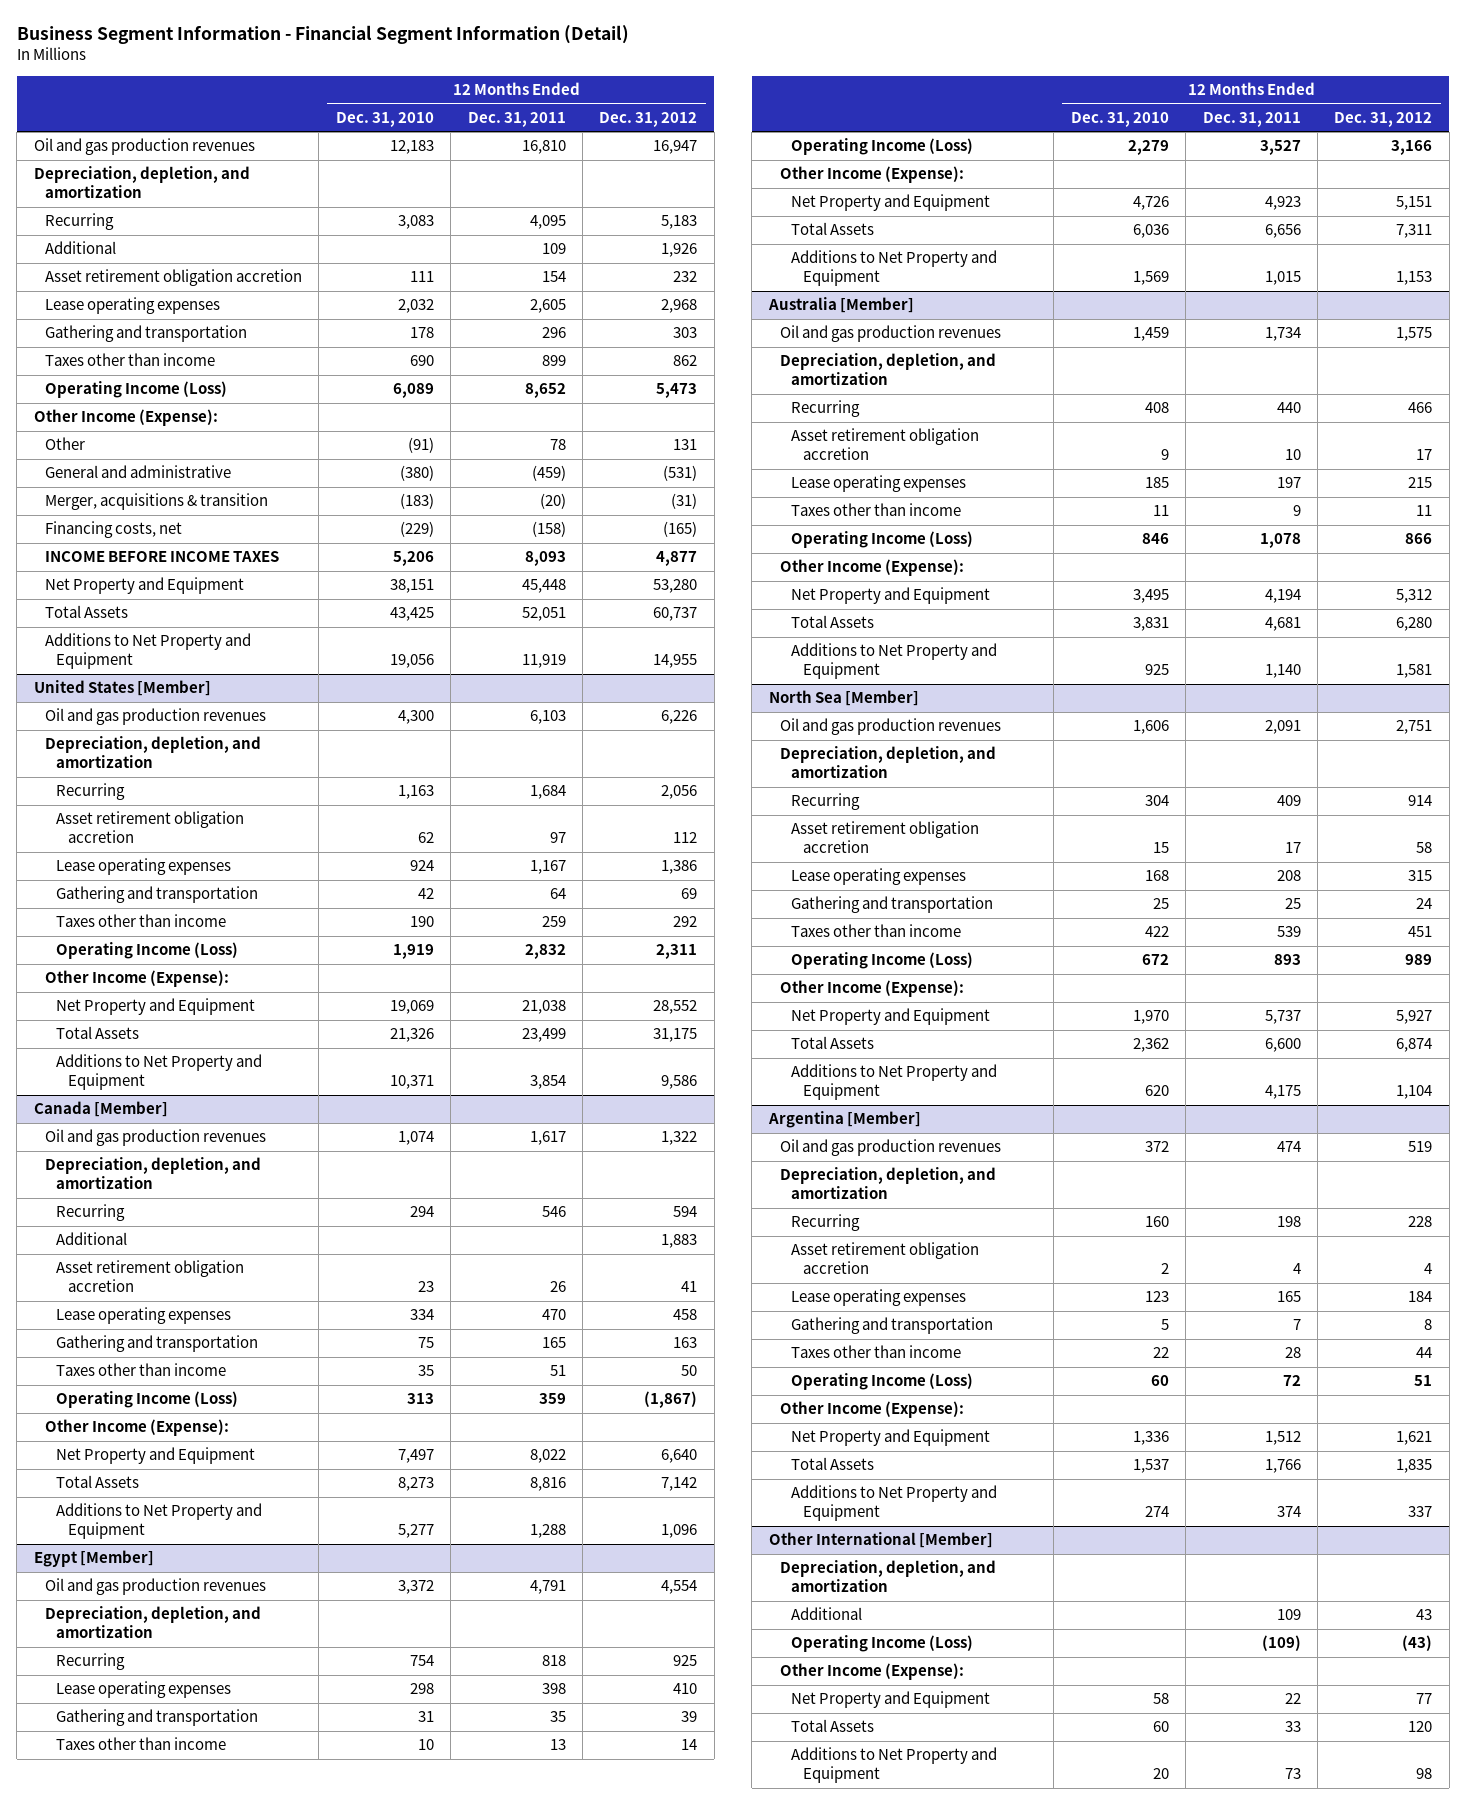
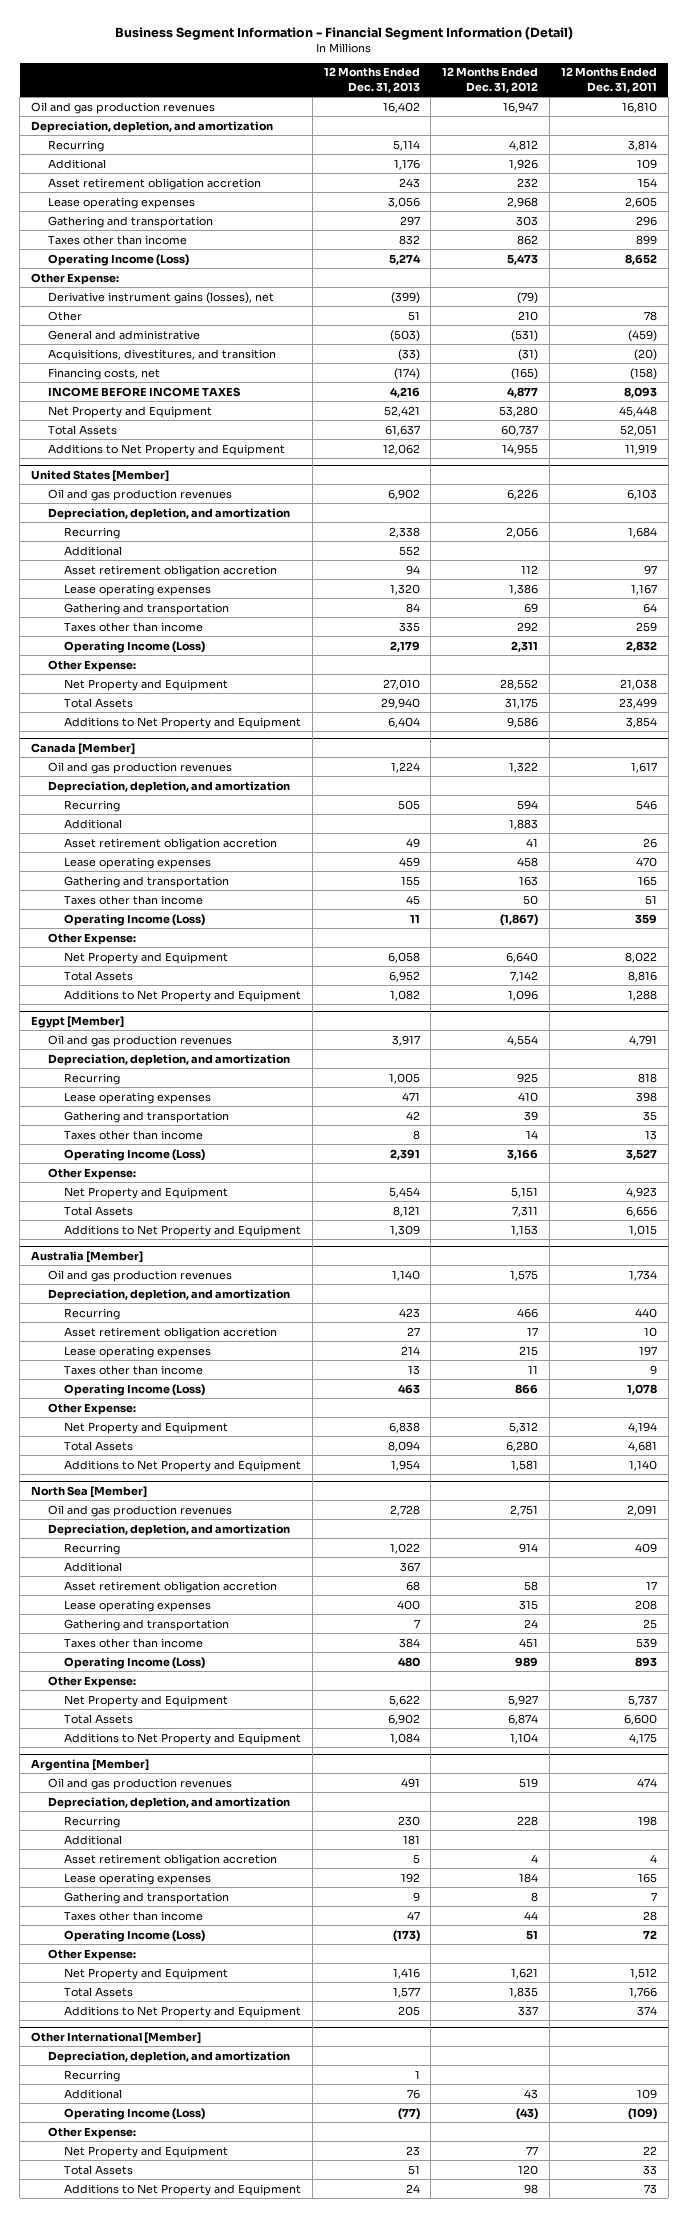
[335,111,434,127] Dec. 31, 2010 -> none
none -> [323,67,420,93] 12 Months Ended Dec. 31, 2013
[529,215,566,230] 4,095 -> [627,139,657,151] 3,814
[661,215,698,230] 5,183 -> [509,139,539,151] 4,812
[33,409,218,427] Other Income (Expense): -> [30,272,119,285] Other Expense:
none -> [47,291,274,304] Derivative instrument gains (losses), net
[673,439,698,451] 131 -> [518,310,539,321] 210
[45,493,269,511] Merger, acquisitions & transition -> [47,348,276,361] Acquisitions, divestitures, and transition
none -> [64,545,123,556] Additional
[45,970,230,988] Other Income (Expense): -> [47,659,136,672] Other Expense:
[45,1419,230,1437] Other Income (Expense): -> [47,932,136,945] Other Expense:
[780,166,965,184] Other Income (Expense): -> [47,1167,136,1180] Other Expense:
[780,559,965,577] Other Income (Expense): -> [47,1402,136,1415] Other Expense:
none -> [64,1561,123,1572] Additional
[780,980,965,998] Other Income (Expense): -> [47,1675,136,1688] Other Expense:
none -> [64,1834,123,1845] Additional
[780,1401,965,1419] Other Income (Expense): -> [47,1948,136,1961] Other Expense:
none -> [64,2069,121,2082] Recurring
[780,1663,965,1681] Other Income (Expense): -> [47,2126,136,2139] Other Expense:

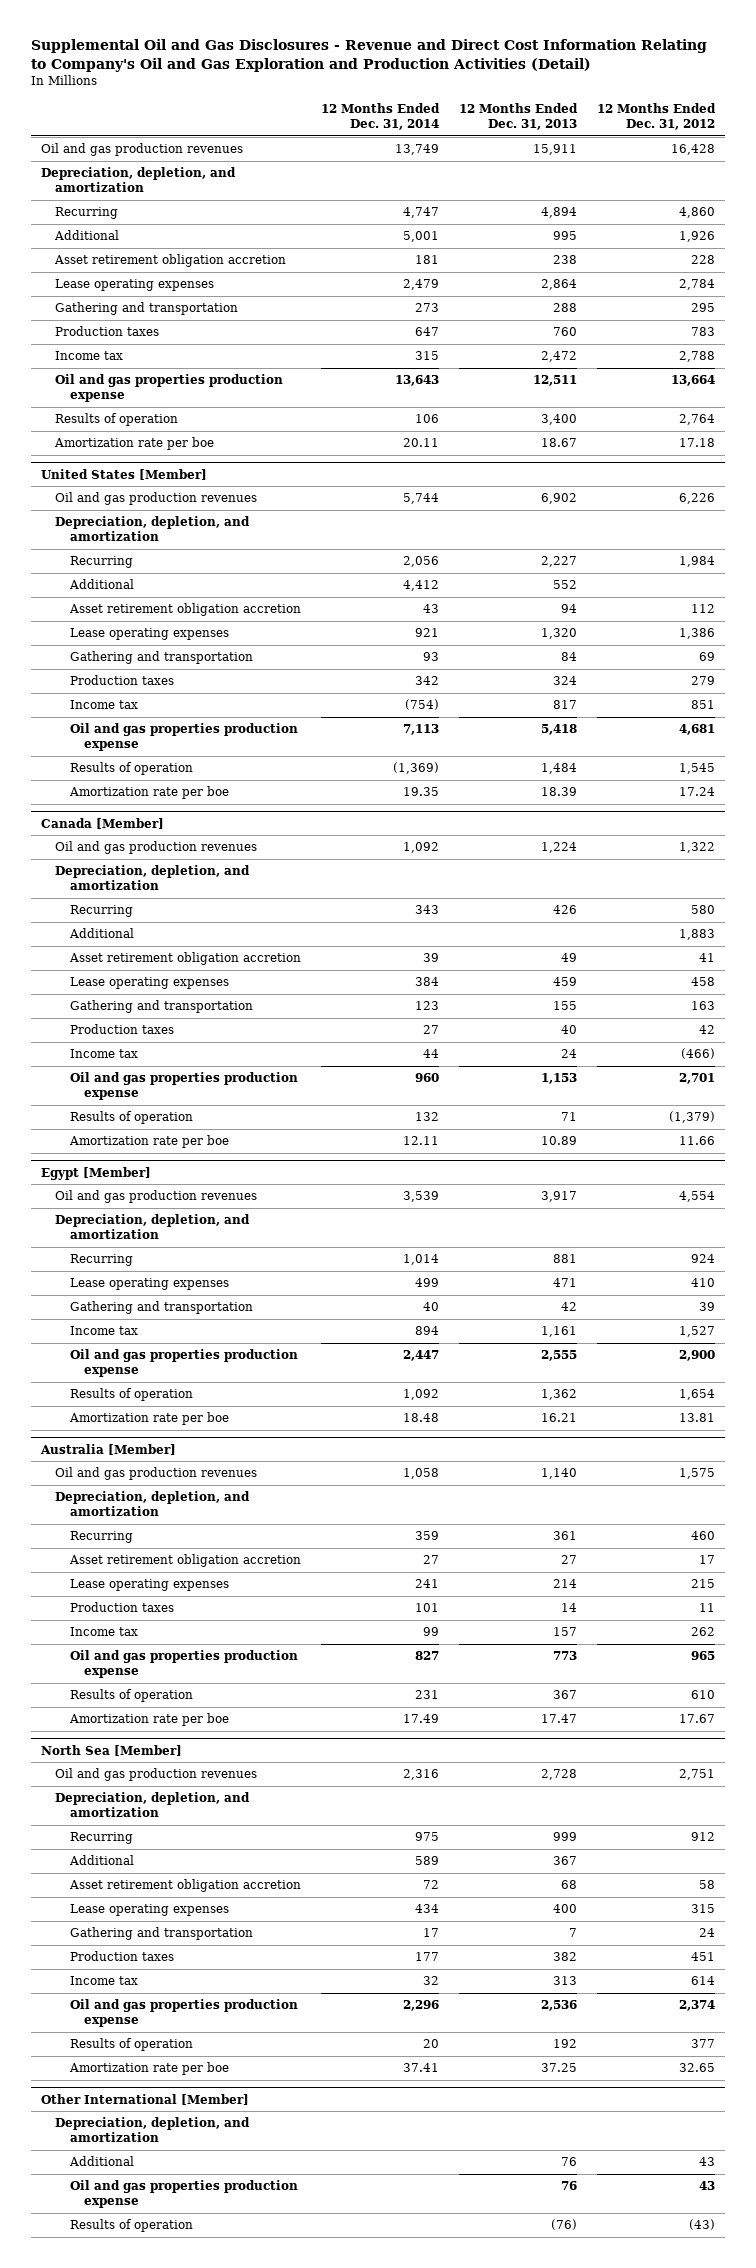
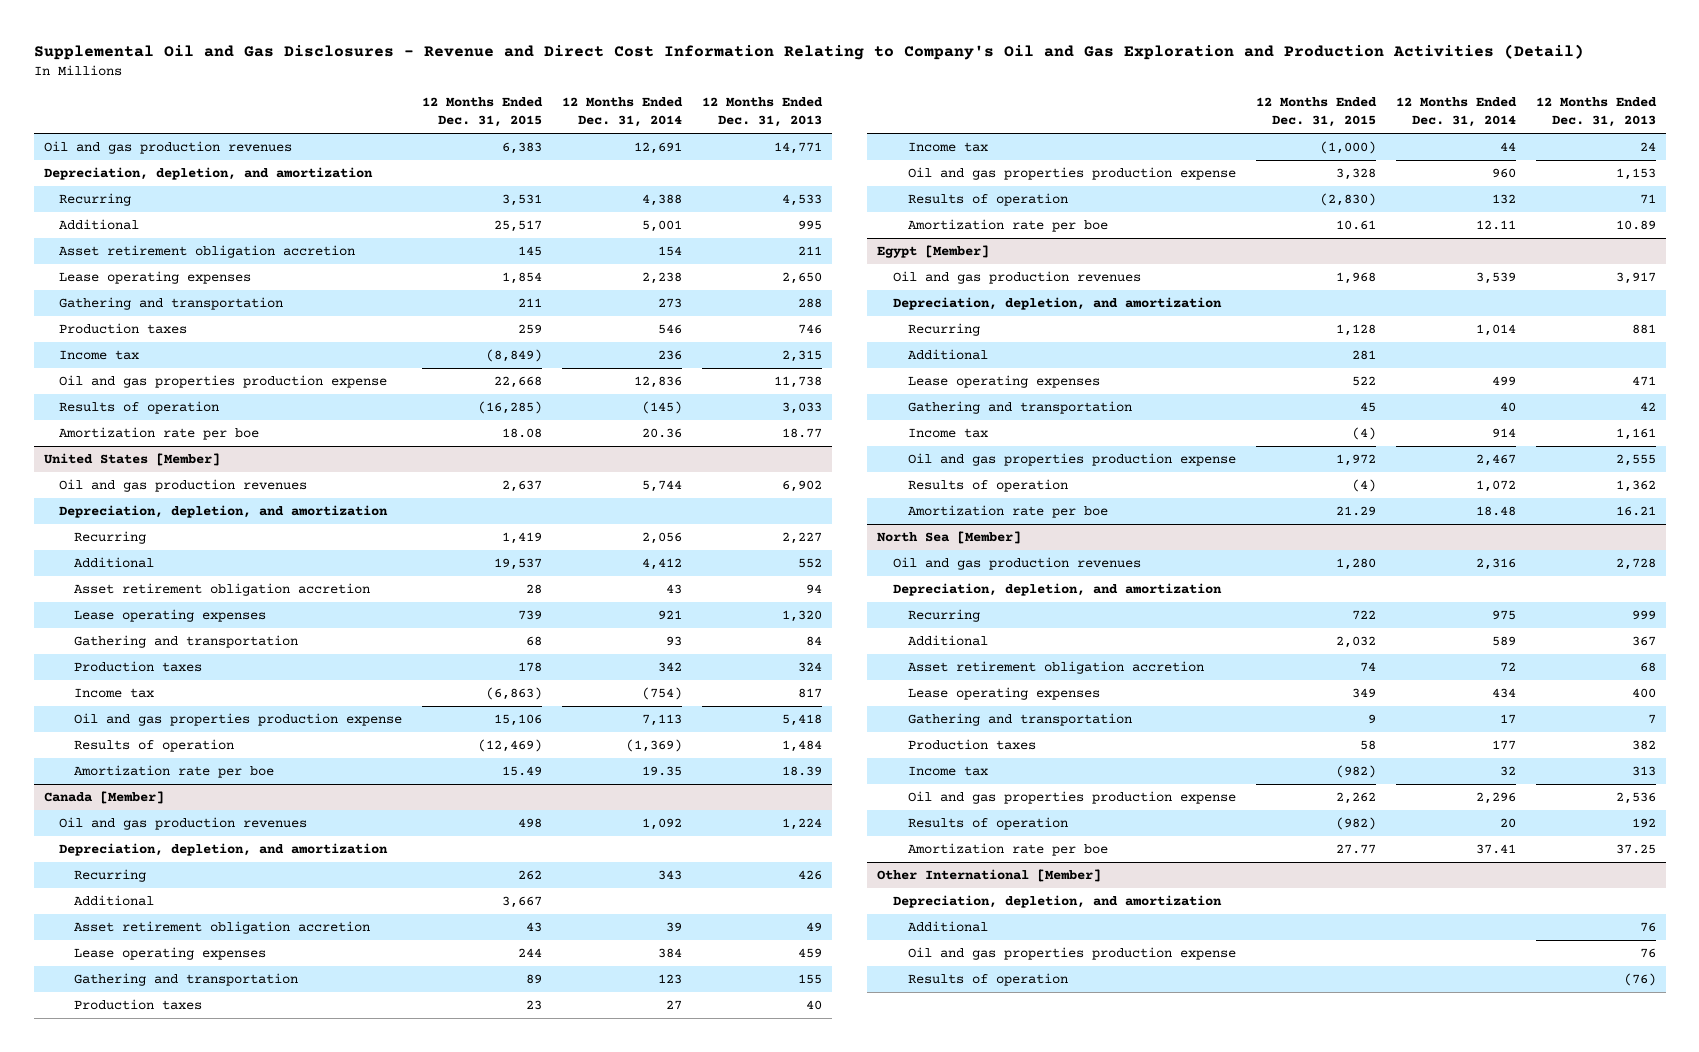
[597,103,717,131] 12 Months Ended Dec. 31, 2012 -> none
none -> [422,97,544,128] 12 Months Ended Dec. 31, 2015
[394,144,439,156] 13,749 -> [634,142,683,155] 12,691
[533,144,578,156] 15,911 -> [774,142,823,155] 14,771
[402,207,439,219] 4,747 -> [642,194,683,207] 4,388
[541,207,578,219] 4,894 -> [782,194,823,207] 4,533
[414,255,439,265] 181 -> [658,246,683,257] 154
[553,255,578,265] 238 -> [798,246,823,256] 211
[402,279,439,291] 2,479 -> [642,272,683,285] 2,238
[541,279,578,291] 2,864 -> [782,272,823,285] 2,650
[414,327,439,337] 647 -> [658,324,683,335] 546
[553,327,578,337] 760 -> [798,324,823,335] 746
[414,351,439,361] 315 -> [658,350,683,361] 236
[541,351,578,363] 2,472 -> [782,350,823,363] 2,315
[394,375,439,387] 13,643 -> [634,376,683,389] 12,836
[533,375,578,387] 12,511 -> [774,376,823,389] 11,738
[414,414,439,424] 106 -> [642,401,683,415] (145)
[541,414,578,426] 3,400 -> [782,402,823,415] 3,033
[402,438,439,448] 20.11 -> [642,428,683,439] 20.36
[541,438,578,448] 18.67 -> [782,428,823,439] 18.77
none -> [908,349,989,361] Additional
[414,1326,439,1336] 894 -> [1491,428,1516,439] 914
[402,1350,439,1362] 2,447 -> [1475,454,1516,467] 2,467
[402,1389,439,1401] 1,092 -> [1475,480,1516,493] 1,072
[40,1443,177,1455] Australia [Member] -> none
[55,1467,258,1481] Oil and gas production revenues -> none
[55,1491,251,1517] Depreciation, depletion, and amortization -> none
[69,1531,133,1544] Recurring -> none
[68,1554,301,1568] Asset retirement obligation accretion -> none
[69,1579,229,1592] Lease operating expenses -> none
[69,1602,174,1613] Production taxes -> none
[69,1627,138,1637] Income tax -> none
[69,1650,298,1679] Oil and gas properties production expense -> none
[69,1689,193,1703] Results of operation -> none
[68,1713,229,1727] Amortization rate per boe -> none

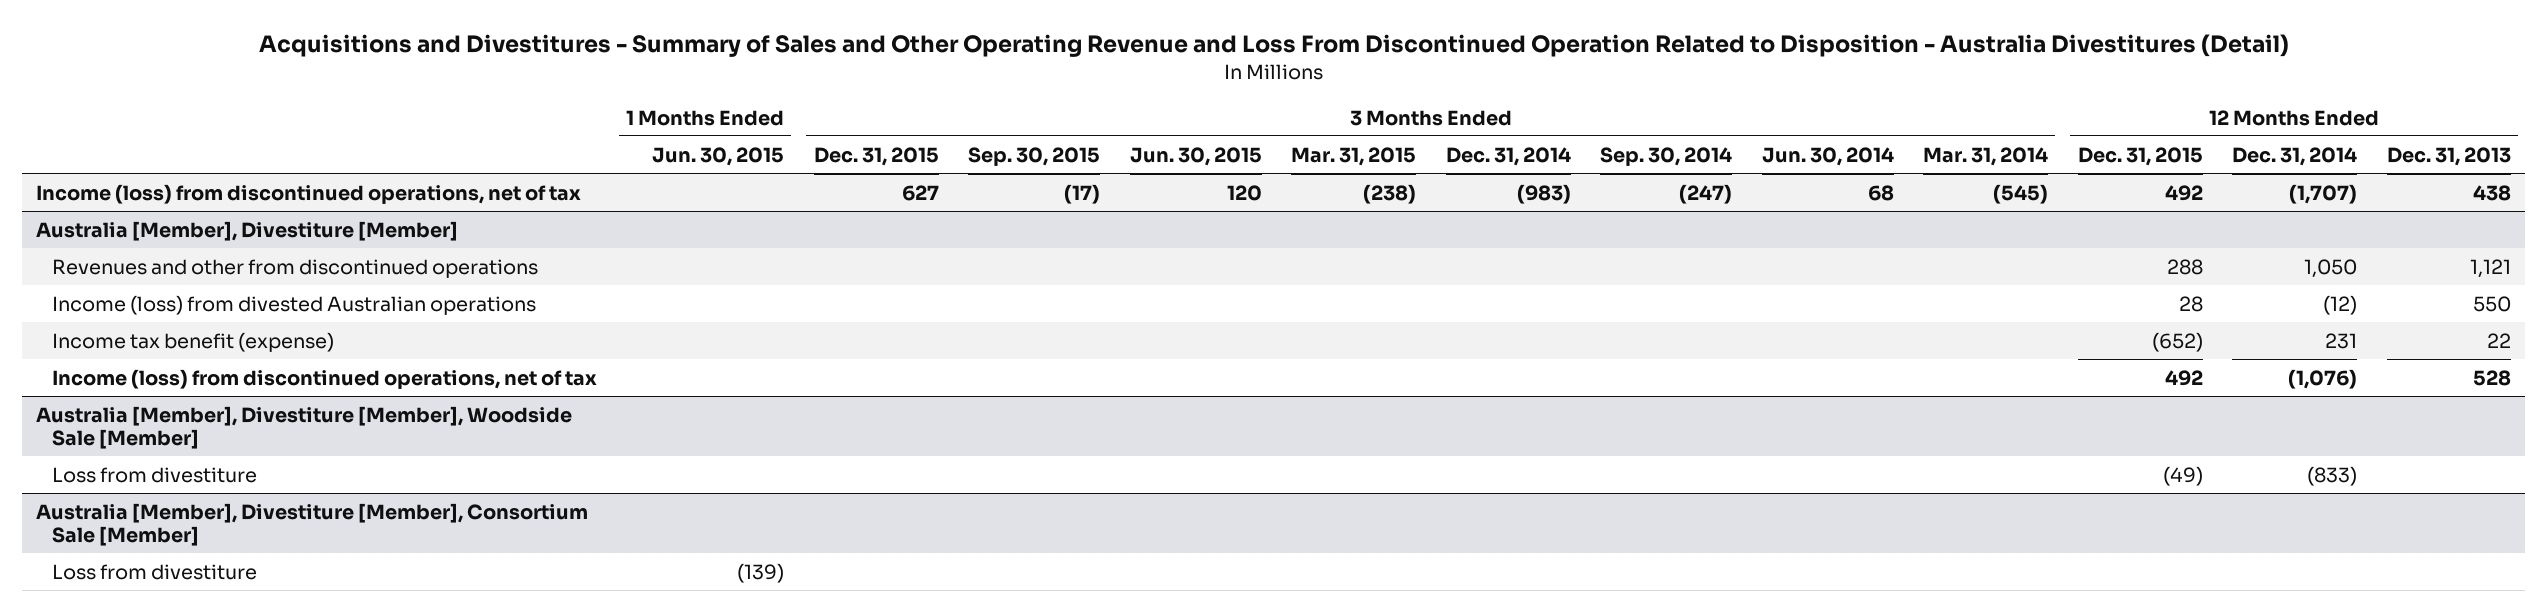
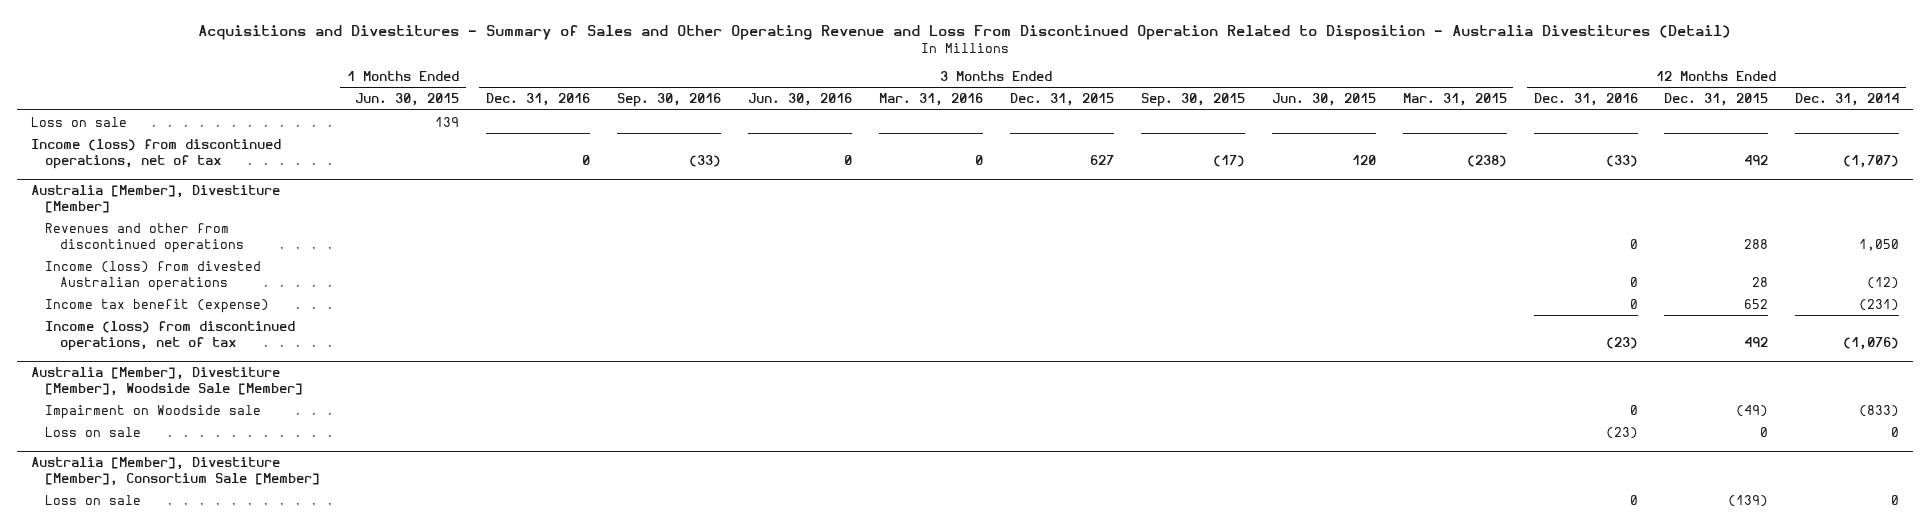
[1445,146,1571,166] Dec. 31, 2014 -> none
[1600,146,1733,166] Sep. 30, 2014 -> none
[1761,146,1894,166] Jun. 30, 2014 -> none
[1923,146,2049,166] Mar. 31, 2014 -> none
[2386,146,2511,166] Dec. 31, 2013 -> none
none -> [486,93,591,107] Dec. 31, 2016
none -> [616,93,721,108] Sep. 30, 2016
none -> [747,93,852,107] Jun. 30, 2016
none -> [878,93,983,107] Mar. 31, 2016
none -> [1533,93,1638,107] Dec. 31, 2016
none -> [30,116,127,127] Loss on sale
[2151,331,2203,352] (652) -> [1744,298,1769,309] 652
[2325,332,2358,349] 231 -> [1859,298,1900,311] (231)
[51,466,257,483] Loss from divestiture -> [45,404,262,419] Impairment on Woodside sale
none -> [45,426,142,437] Loss on sale
[51,563,257,580] Loss from divestiture -> none
none -> [45,494,142,505] Loss on sale

